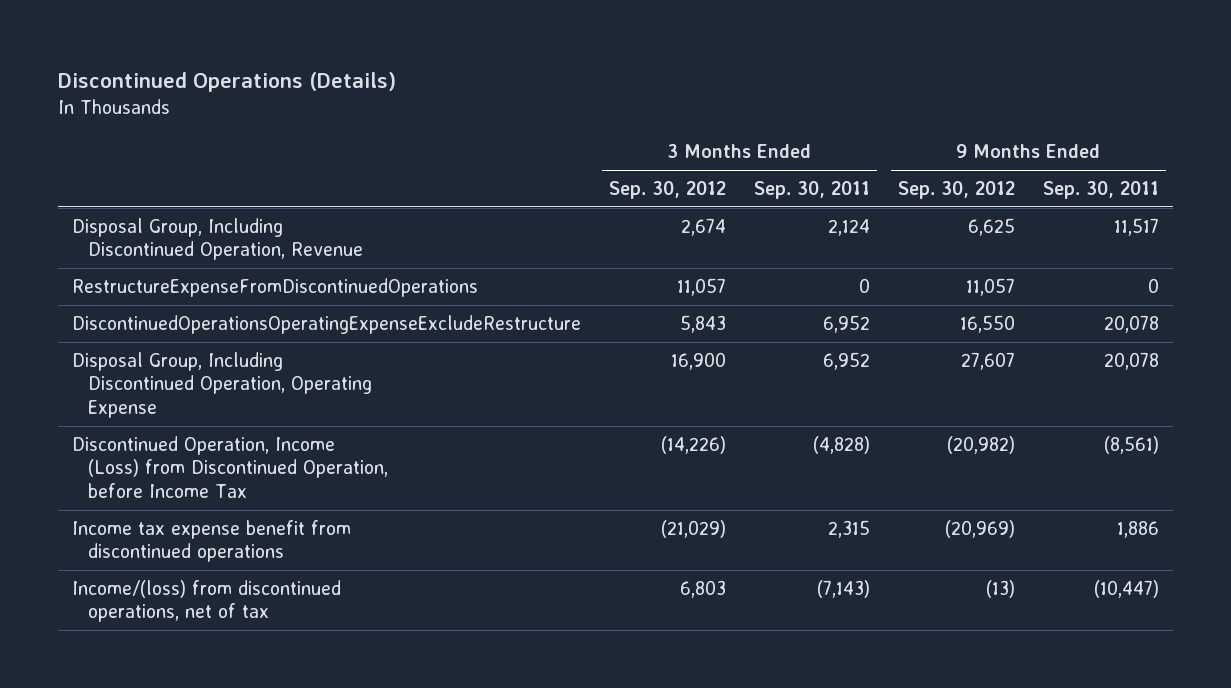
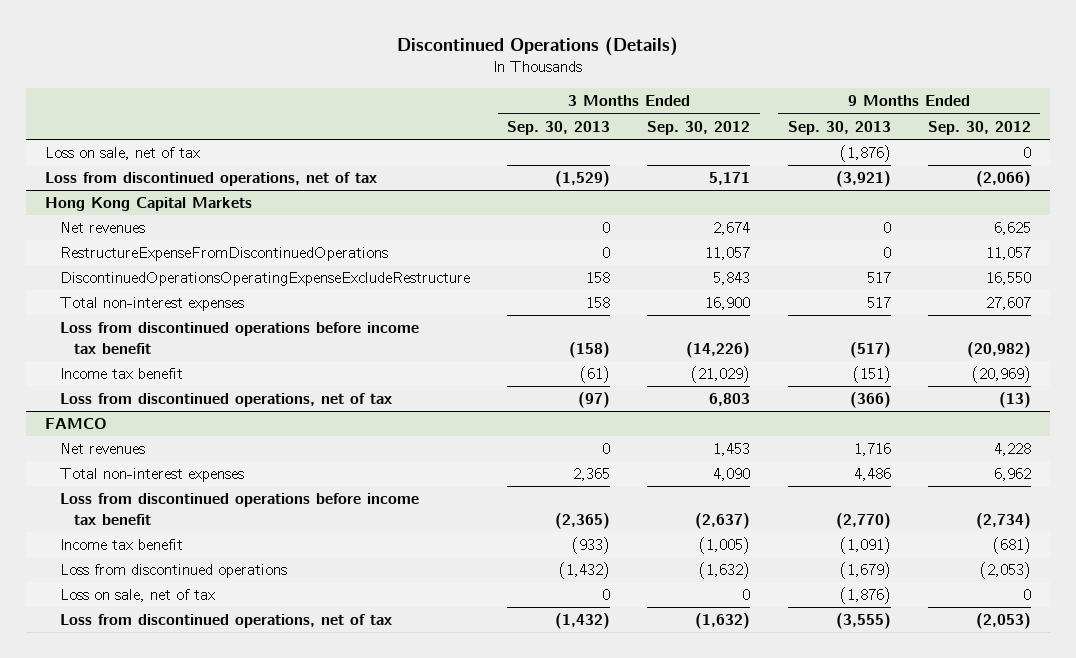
[753,181,870,200] Sep. 30, 2011 -> none
[1042,181,1159,200] Sep. 30, 2011 -> none
none -> [506,120,610,135] Sep. 30, 2013
none -> [787,120,891,135] Sep. 30, 2013
none -> [45,147,201,161] Loss on sale, net of tax
none -> [45,172,378,187] Loss from discontinued operations, net of tax
none -> [45,197,253,212] Hong Kong Capital Markets
[71,217,363,261] Disposal Group, Including Discontinued Operation, Revenue -> [59,222,145,234] Net revenues
[71,351,372,418] Disposal Group, Including Discontinued Operation, Operating Expense -> [59,297,244,312] Total non-interest expenses
[71,435,388,498] Discontinued Operation, Income (Loss) from Discontinued Operation, before Income Tax -> [59,322,419,354] Loss from discontinued operations before income tax benefit
[71,519,351,563] Income tax expense benefit from discontinued operations -> [59,368,183,380] Income tax benefit
[71,579,341,623] Income/(loss) from discontinued operations, net of tax -> [59,393,392,408] Loss from discontinued operations, net of tax
none -> [45,418,108,430] FAMCO
none -> [59,443,145,455] Net revenues
none -> [59,468,244,483] Total non-interest expenses
none -> [59,493,419,525] Loss from discontinued operations before income tax benefit
none -> [59,539,183,551] Income tax benefit
none -> [59,564,287,579] Loss from discontinued operations
none -> [59,589,215,603] Loss on sale, net of tax
none -> [59,614,392,629] Loss from discontinued operations, net of tax

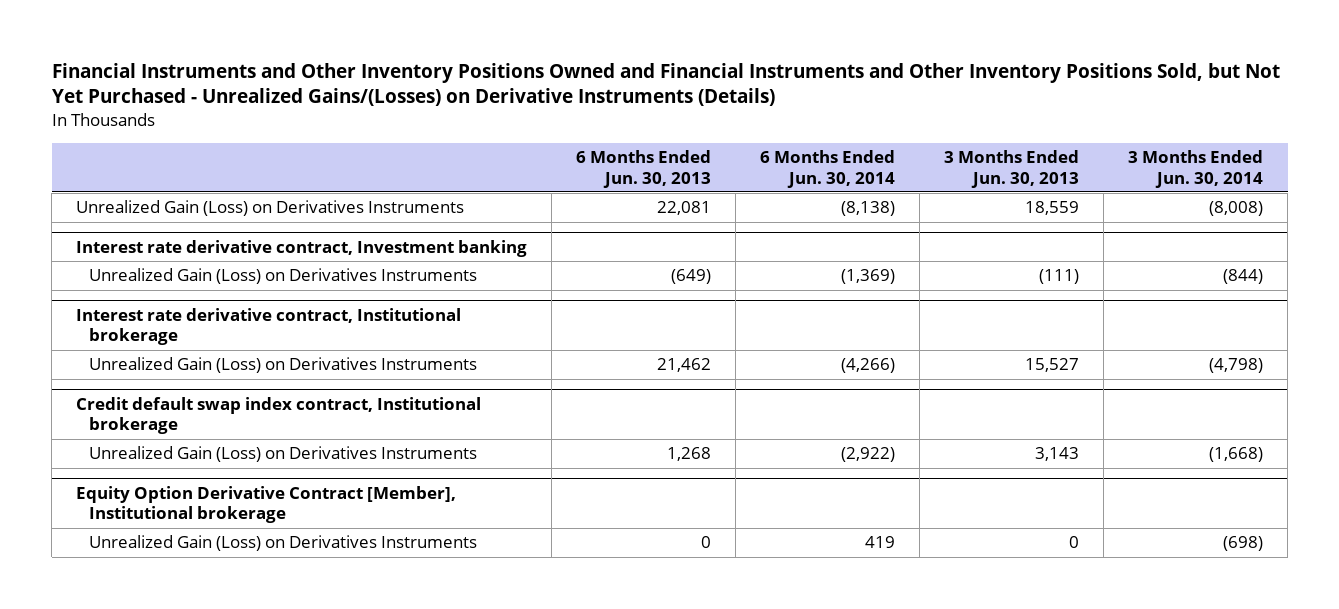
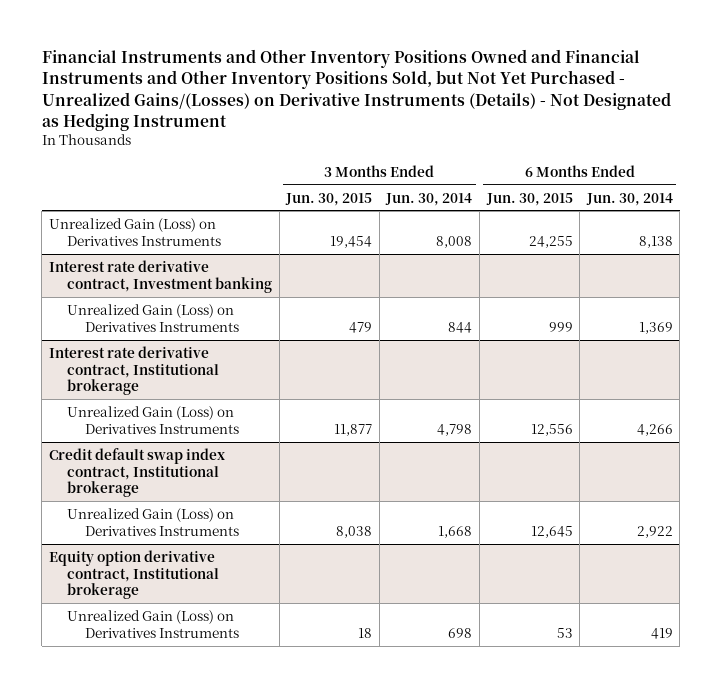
[51,62,1280,107] Financial Instruments and Other Inventory Positions Owned and Financial Instruments and Other Inventory Positions Sold, but Not Yet Purchased - Unrealized Gains/(Losses) on Derivative Instruments (Details) -> [41,49,671,131] Financial Instruments and Other Inventory Positions Owned and Financial Instruments and Other Inventory Positions Sold, but Not Yet Purchased - Unrealized Gains/(Losses) on Derivative Instruments (Details) - Not Designated as Hedging Instrument
[576,149,712,188] 6 Months Ended Jun. 30, 2013 -> none
[944,149,1080,188] 3 Months Ended Jun. 30, 2013 -> none
none -> [285,192,373,206] Jun. 30, 2015
none -> [485,192,573,206] Jun. 30, 2015
[841,201,896,217] (8,138) -> [638,235,673,248] 8,138
[1209,201,1264,217] (8,008) -> [436,235,473,248] 8,008
[841,269,896,285] (1,369) -> [638,321,673,334] 1,369
[1223,269,1264,285] (844) -> [448,321,473,333] 844
[841,358,896,374] (4,266) -> [636,423,673,436] 4,266
[1209,358,1264,374] (4,798) -> [437,423,473,436] 4,798
[841,447,896,463] (2,922) -> [636,525,673,538] 2,922
[1209,447,1264,463] (1,668) -> [438,525,473,538] 1,668
[76,485,457,524] Equity Option Derivative Contract [Member], Institutional brokerage -> [49,549,220,600] Equity option derivative contract, Institutional brokerage
[1223,536,1264,552] (698) -> [448,627,473,638] 698

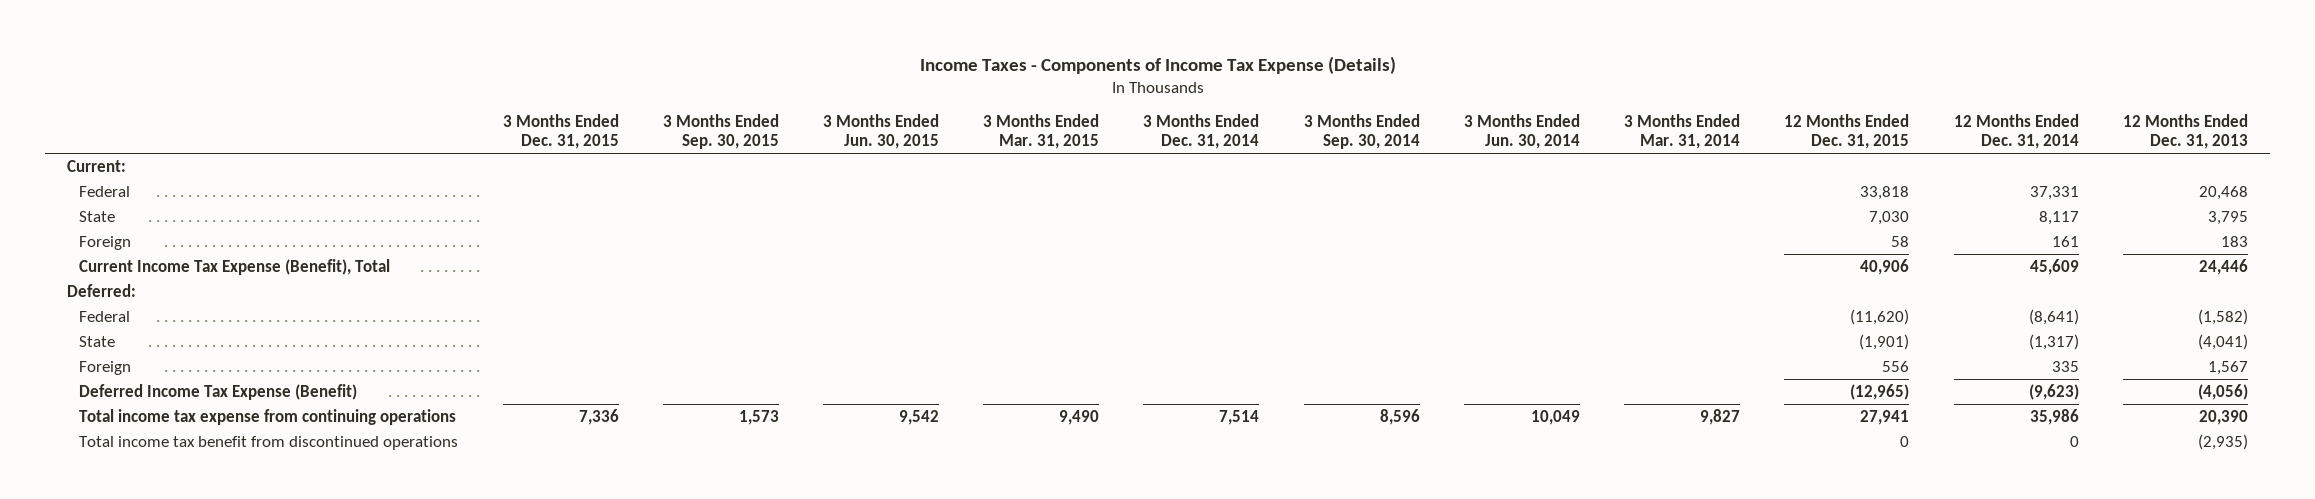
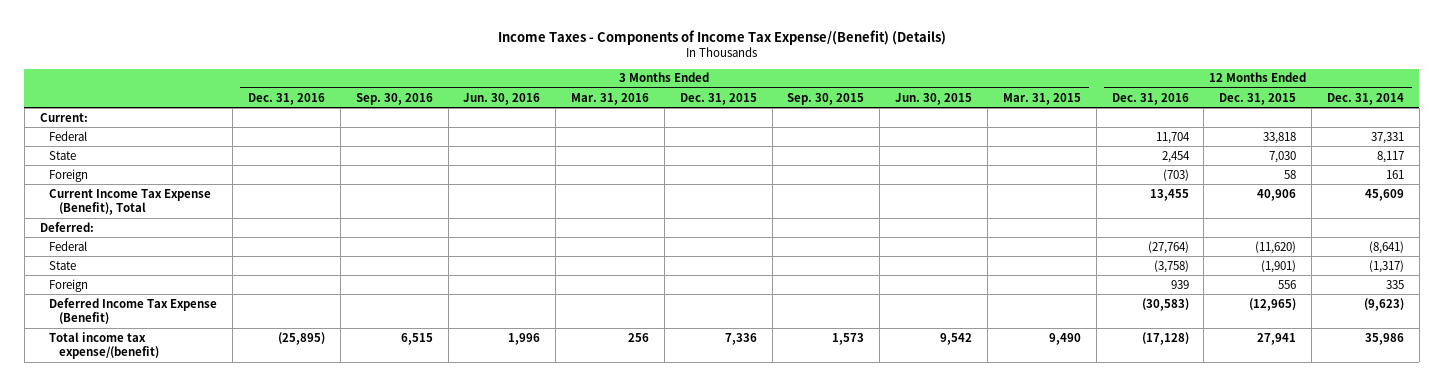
[919,55,1396,74] Income Taxes - Components of Income Tax Expense (Details) -> [497,30,946,46] Income Taxes - Components of Income Tax Expense/(Benefit) (Details)
[1143,113,1260,150] 3 Months Ended Dec. 31, 2014 -> none
[1303,113,1420,150] 3 Months Ended Sep. 30, 2014 -> none
[1463,113,1580,150] 3 Months Ended Jun. 30, 2014 -> none
[1624,113,1741,150] 3 Months Ended Mar. 31, 2014 -> none
[2122,113,2248,150] 12 Months Ended Dec. 31, 2013 -> none
none -> [248,92,326,105] Dec. 31, 2016
none -> [355,92,433,105] Sep. 30, 2016
none -> [463,92,541,105] Jun. 30, 2016
none -> [571,92,650,105] Mar. 31, 2016
none -> [1111,92,1189,105] Dec. 31, 2016
[79,435,459,450] Total income tax benefit from discontinued operations -> none
[79,408,457,425] Total income tax expense from continuing operations -> [49,331,159,360] Total income tax expense/(benefit)

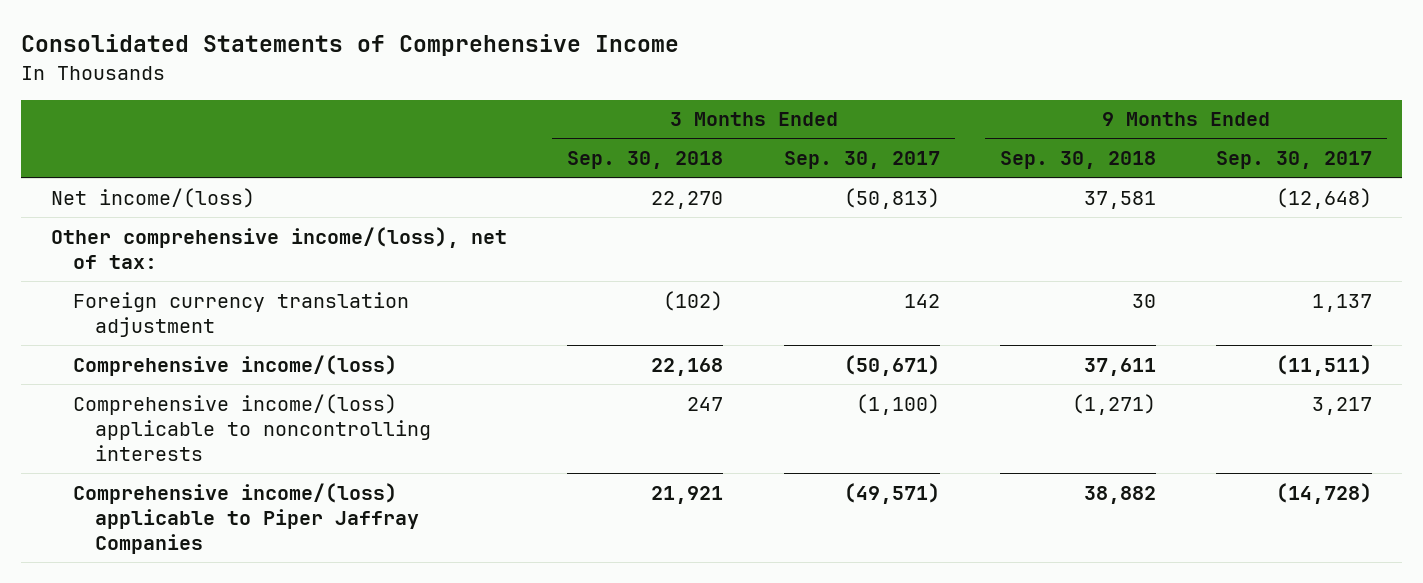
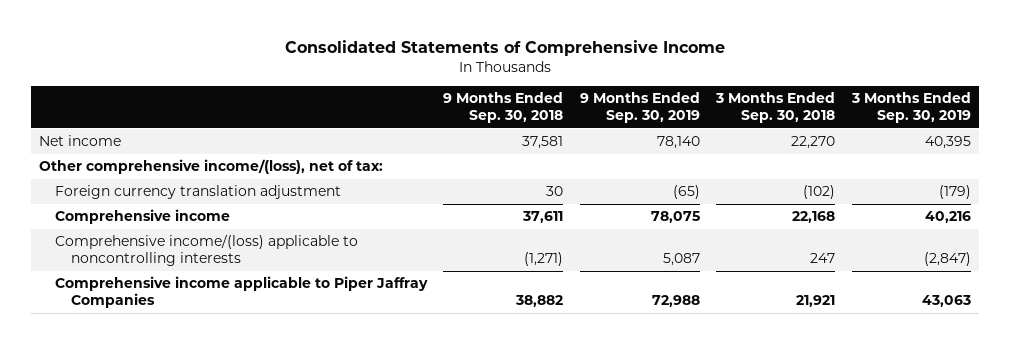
[783,151,940,170] Sep. 30, 2017 -> none
[1216,151,1373,170] Sep. 30, 2017 -> none
none -> [579,92,700,124] 9 Months Ended Sep. 30, 2019
none -> [850,92,971,124] 3 Months Ended Sep. 30, 2019
[51,187,256,208] Net income/(loss) -> [39,135,122,147] Net income
[73,354,398,376] Comprehensive income/(loss) -> [55,209,231,225] Comprehensive income
[73,482,420,554] Comprehensive income/(loss) applicable to Piper Jaffray Companies -> [55,276,429,309] Comprehensive income applicable to Piper Jaffray Companies

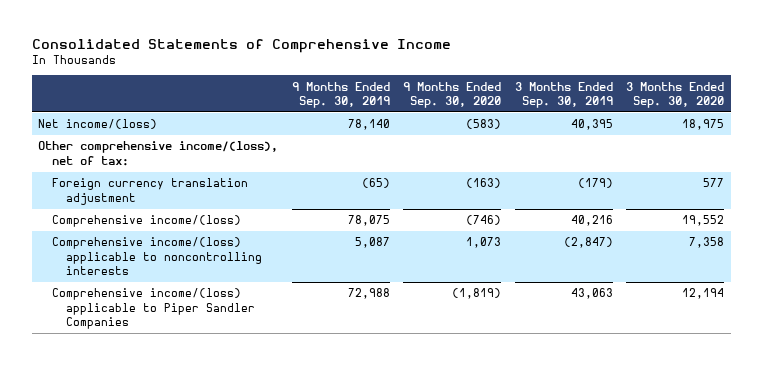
[443,92,564,124] 9 Months Ended Sep. 30, 2018 -> none
[715,92,836,124] 3 Months Ended Sep. 30, 2018 -> none
none -> [403,81,502,108] 9 Months Ended Sep. 30, 2020
none -> [626,81,725,108] 3 Months Ended Sep. 30, 2020
[39,135,122,147] Net income -> [38,119,158,130] Net income/(loss)
[55,209,231,225] Comprehensive income -> [52,215,242,228] Comprehensive income/(loss)
[55,276,429,309] Comprehensive income applicable to Piper Jaffray Companies -> [52,288,255,329] Comprehensive income/(loss) applicable to Piper Sandler Companies

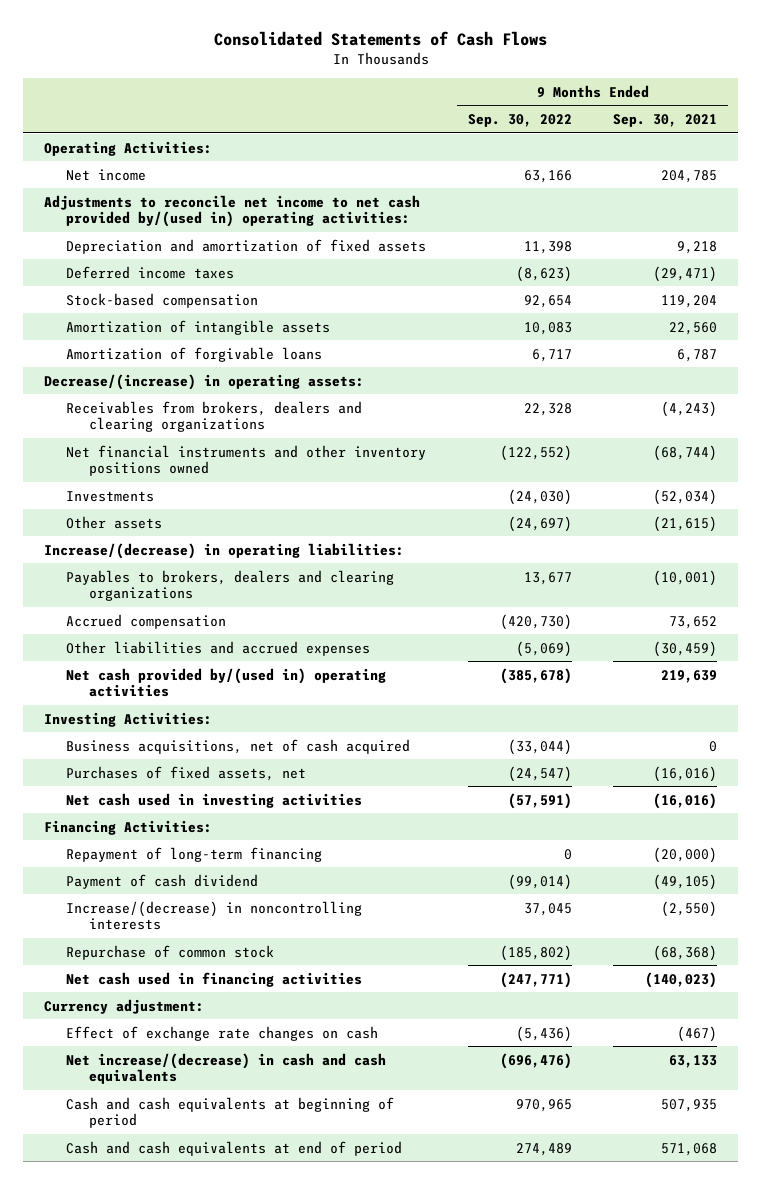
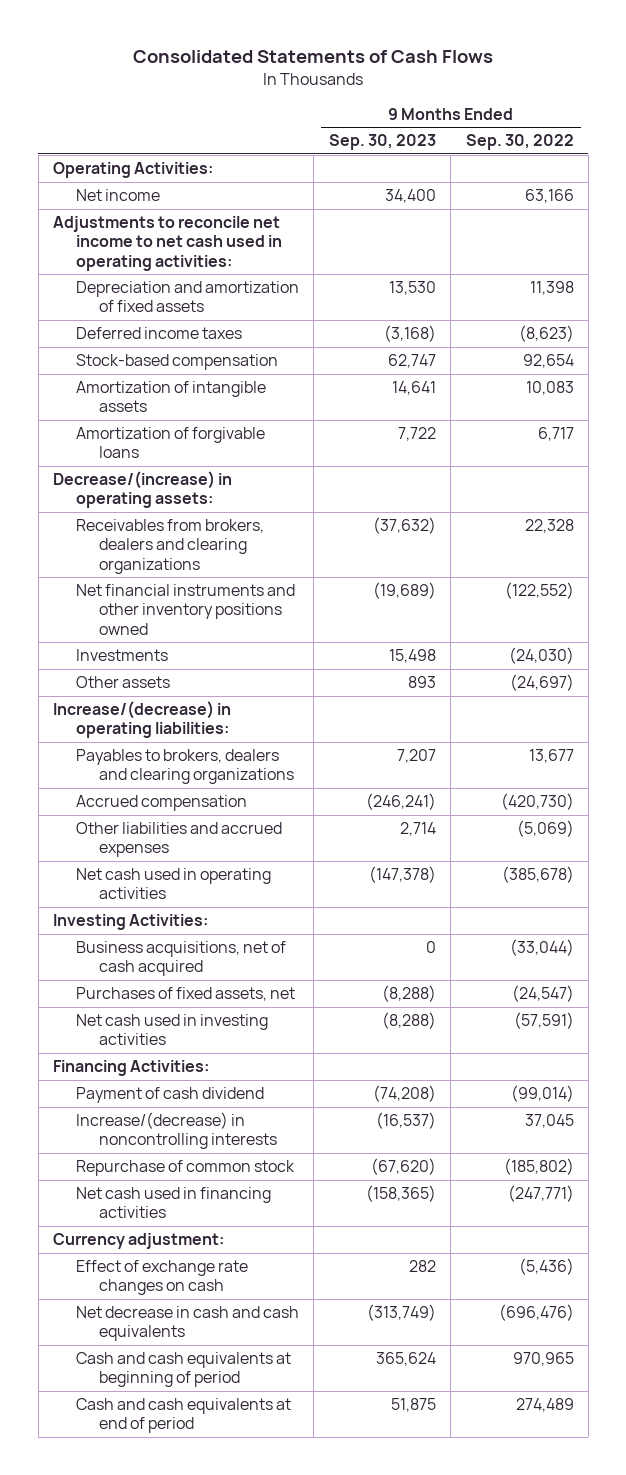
[613,113,718,127] Sep. 30, 2021 -> none
none -> [328,134,436,151] Sep. 30, 2023
[43,194,420,228] Adjustments to reconcile net income to net cash provided by/(used in) operating activities: -> [52,216,283,271] Adjustments to reconcile net income to net cash used in operating activities:
[66,667,387,698] Net cash provided by/(used in) operating activities -> [76,868,272,900] Net cash used in operating activities
[66,846,323,862] Repayment of long-term financing -> none
[66,1052,387,1085] Net increase/(decrease) in cash and cash equivalents -> [76,1306,300,1342] Net decrease in cash and cash equivalents

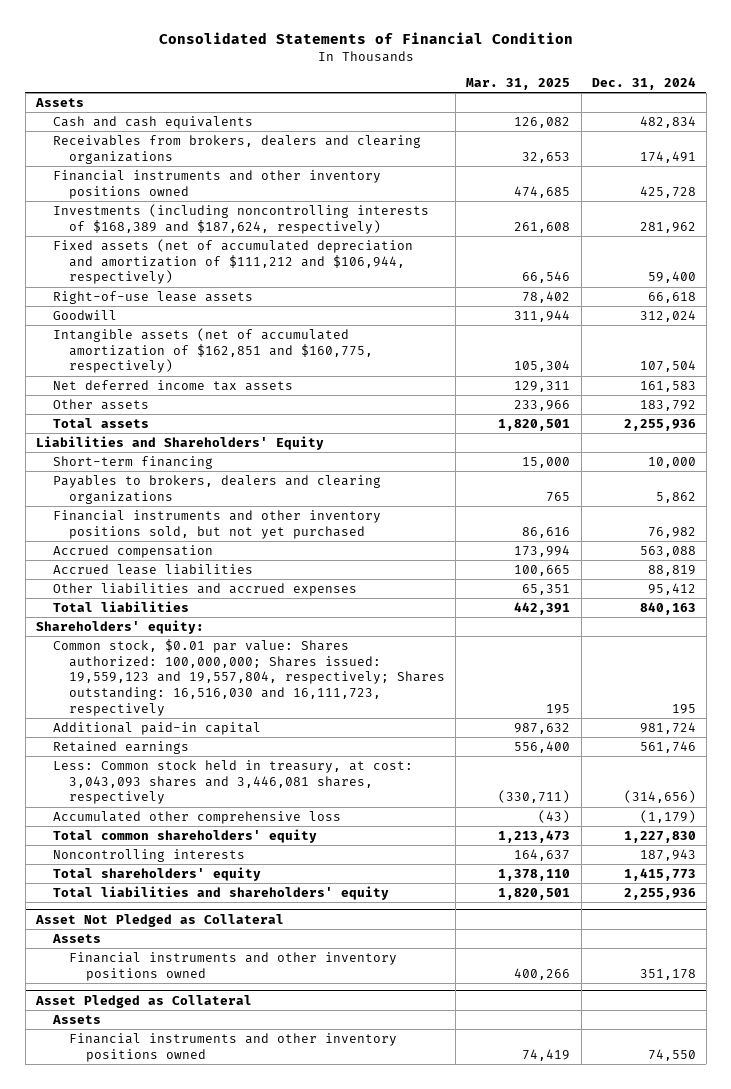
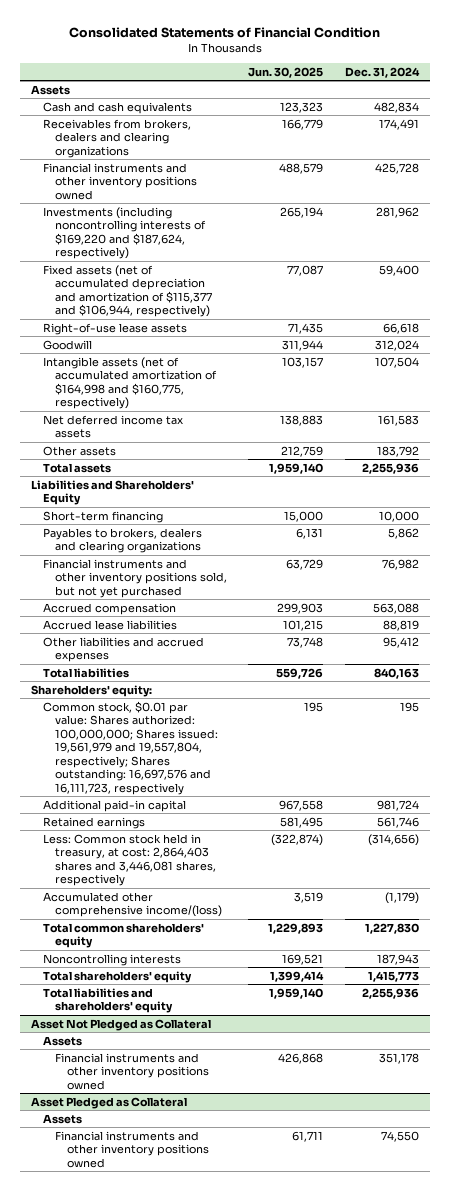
[466,78,571,91] Mar. 31, 2025 -> none
none -> [248,66,324,78] Jun. 30, 2025
[52,203,429,234] Investments (including noncontrolling interests of $168,389 and $187,624, respectively) -> [42,206,206,260] Investments (including noncontrolling interests of $169,220 and $187,624, respectively)
[52,238,413,285] Fixed assets (net of accumulated depreciation and amortization of $111,212 and $106,944, respectively) -> [42,264,212,318] Fixed assets (net of accumulated depreciation and amortization of $115,377 and $106,944, respectively)
[52,327,374,374] Intangible assets (net of accumulated amortization of $162,851 and $160,775, respectively) -> [42,356,217,410] Intangible assets (net of accumulated amortization of $164,998 and $160,775, respectively)
[52,638,446,717] Common stock, $0.01 par value: Shares authorized: 100,000,000; Shares issued: 19,559,123 and 19,557,804, respectively; Shares outstanding: 16,516,030 and 16,111,723, respectively -> [42,700,218,796] Common stock, $0.01 par value: Shares authorized: 100,000,000; Shares issued: 19,561,979 and 19,557,804, respectively; Shares outstanding: 16,697,576 and 16,111,723, respectively
[52,759,413,805] Less: Common stock held in treasury, at cost: 3,043,093 shares and 3,446,081 shares, respectively -> [42,833,216,887] Less: Common stock held in treasury, at cost: 2,864,403 shares and 3,446,081 shares, respectively
[52,810,341,824] Accumulated other comprehensive loss -> [42,891,222,918] Accumulated other comprehensive income/(loss)

